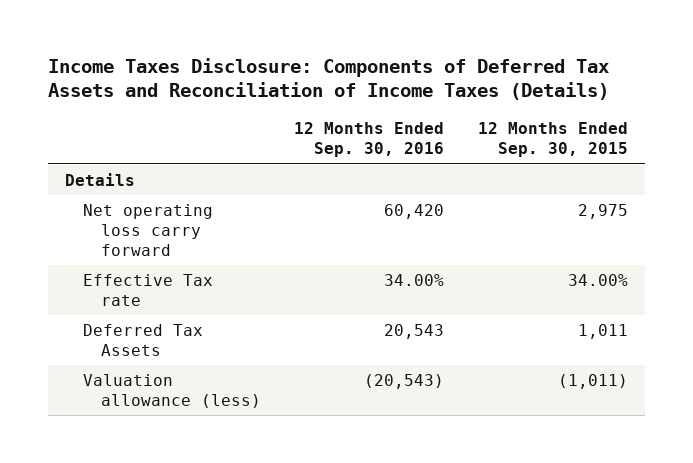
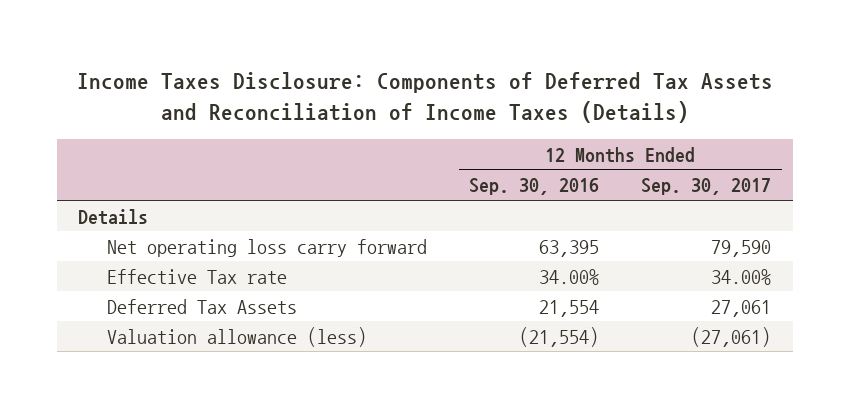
[478,122,629,158] 12 Months Ended Sep. 30, 2015 -> none
none -> [641,178,772,196] Sep. 30, 2017
[384,204,445,220] 60,420 -> [539,239,600,257] 63,395
[384,324,445,340] 20,543 -> [539,299,600,317] 21,554
[364,374,445,390] (20,543) -> [519,326,600,347] (21,554)

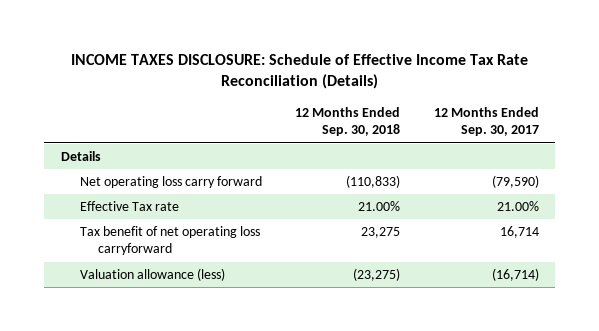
[76,71,773,124] Income Taxes Disclosure: Components of Deferred Tax Assets and Reconciliation of Income Taxes (Details) -> [70,54,528,90] INCOME TAXES DISCLOSURE: Schedule of Effective Income Tax Rate Reconciliation (Details)
[469,178,600,196] Sep. 30, 2016 -> none
none -> [295,107,401,137] 12 Months Ended Sep. 30, 2018
[107,298,298,314] Deferred Tax Assets -> none
[711,239,772,257] 79,590 -> [491,175,539,189] (79,590)
[711,268,772,285] 34.00% -> [496,201,539,212] 21.00%
none -> [79,226,260,256] Tax benefit of net operating loss carryforward
[691,326,772,347] (27,061) -> [491,268,539,282] (16,714)

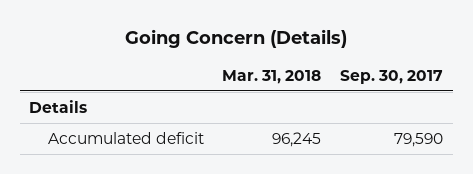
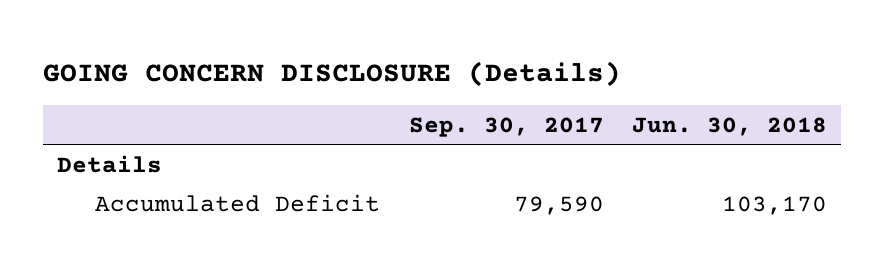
[125,29,348,49] Going Concern (Details) -> [42,60,621,86] GOING CONCERN DISCLOSURE (Details)
[222,69,322,84] Mar. 31, 2018 -> none
none -> [632,116,828,136] Jun. 30, 2018
[47,131,204,144] Accumulated deficit -> [95,193,381,212] Accumulated Deficit

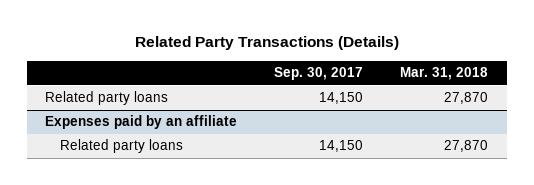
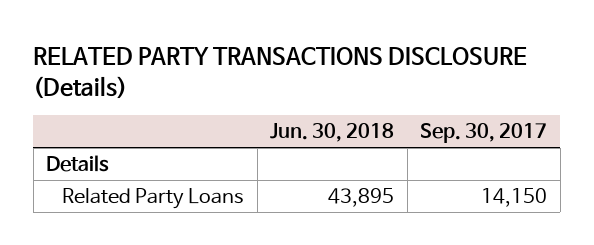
[134,36,399,51] Related Party Transactions (Details) -> [33,47,528,100] RELATED PARTY TRANSACTIONS DISCLOSURE (Details)
[400,67,489,81] Mar. 31, 2018 -> none
none -> [270,123,395,143] Jun. 30, 2018
[45,115,238,130] Expenses paid by an affiliate -> none
[60,139,184,154] Related party loans -> none
none -> [46,155,110,173] Details
[45,91,169,106] Related party loans -> [62,188,245,210] Related Party Loans

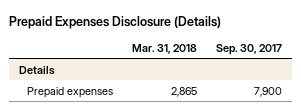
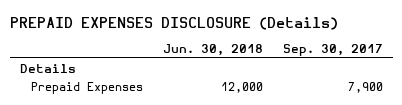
[9,16,222,30] Prepaid Expenses Disclosure (Details) -> [9,16,338,30] PREPAID EXPENSES DISCLOSURE (Details)
[131,43,197,54] Mar. 31, 2018 -> none
none -> [162,44,263,57] Jun. 30, 2018
[26,86,113,98] Prepaid expenses -> [31,81,144,94] Prepaid Expenses

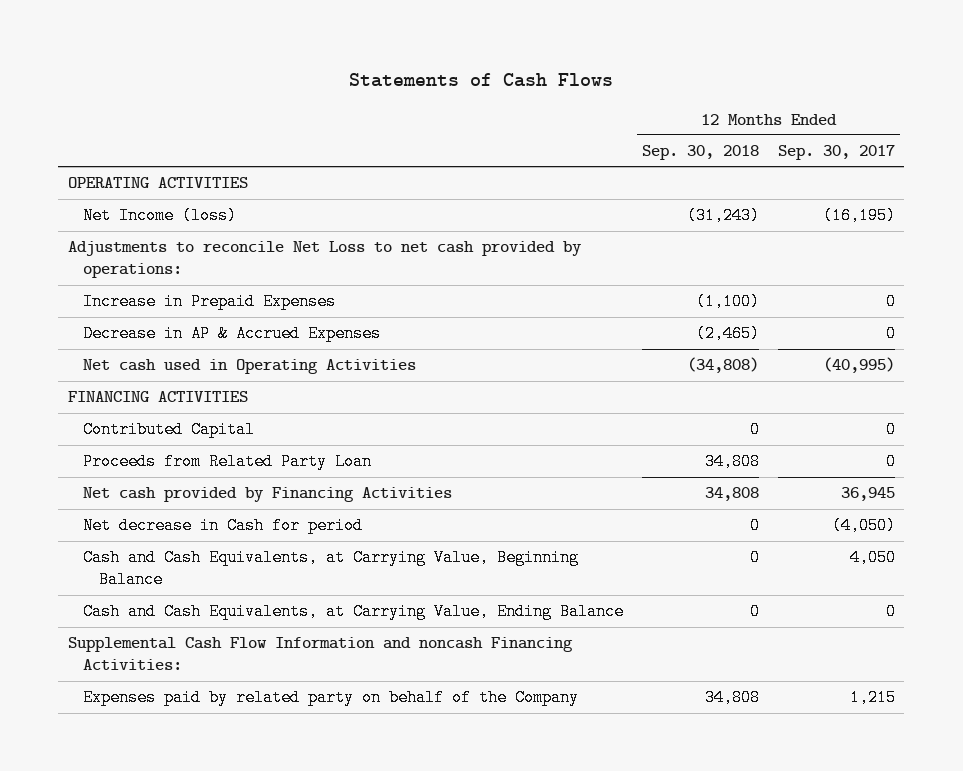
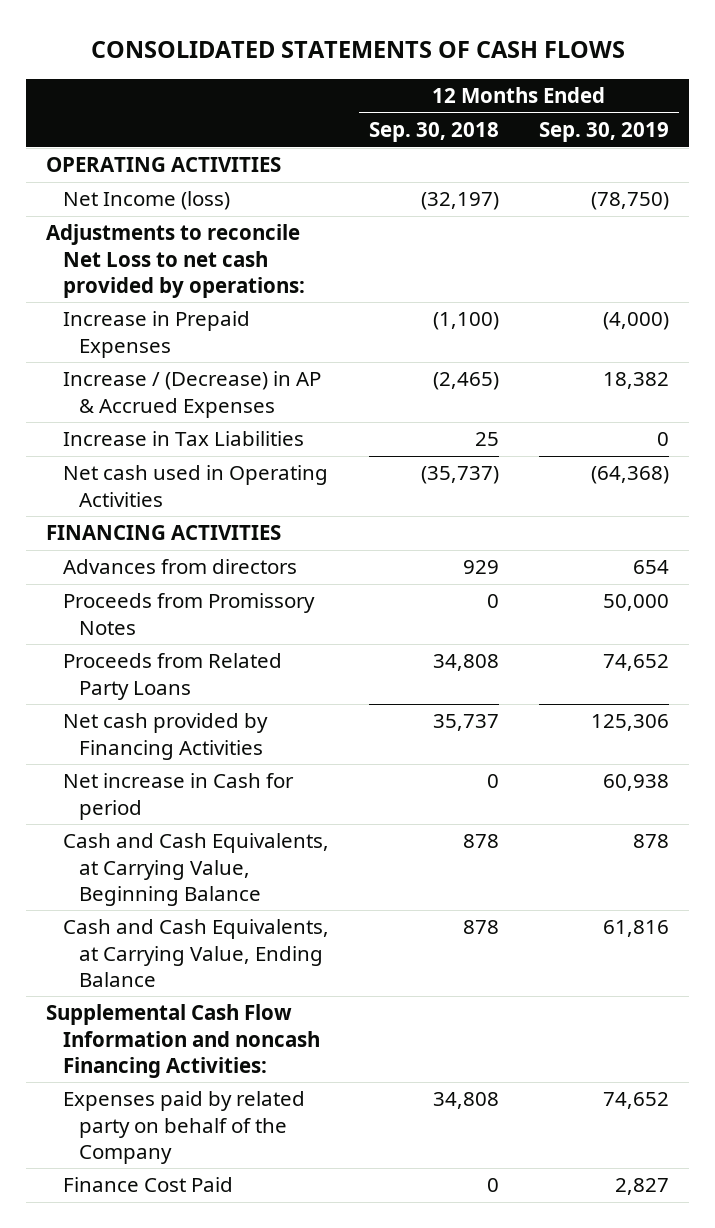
[349,72,614,87] Statements of Cash Flows -> [90,41,625,59] CONSOLIDATED STATEMENTS OF CASH FLOWS
[777,145,895,161] Sep. 30, 2017 -> none
none -> [538,122,669,143] Sep. 30, 2019
[687,207,761,225] (31,243) -> [420,192,499,211] (32,197)
[83,325,382,343] Decrease in AP & Accrued Expenses -> [62,371,321,418] Increase / (Decrease) in AP & Accrued Expenses
none -> [62,431,304,447] Increase in Tax Liabilities
[687,357,760,374] (34,808) -> [420,466,499,485] (35,737)
[83,421,256,439] Contributed Capital -> none
none -> [62,559,297,575] Advances from directors
none -> [62,593,315,635] Proceeds from Promissory Notes
[83,453,373,471] Proceeds from Related Party Loan -> [62,653,282,700] Proceeds from Related Party Loans
[705,487,760,502] 34,808 -> [432,714,499,732] 35,737
[83,517,364,535] Net decrease in Cash for period -> [62,773,294,820] Net increase in Cash for period
[750,549,761,567] 0 -> [462,834,499,849] 878
[750,603,761,621] 0 -> [462,920,499,935] 878
none -> [62,1177,233,1193] Finance Cost Paid

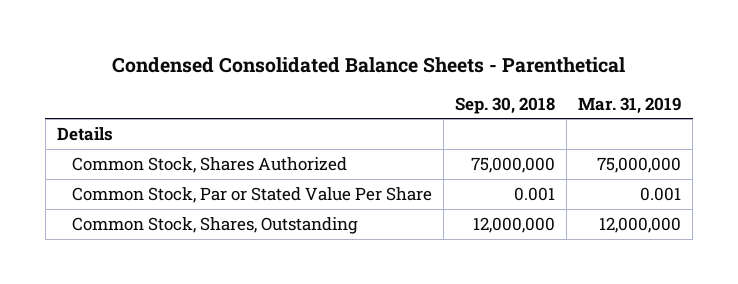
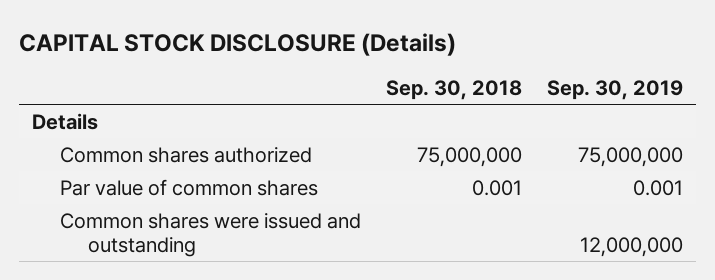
[112,56,626,73] Condensed Consolidated Balance Sheets - Parenthetical -> [19,32,457,56] CAPITAL STOCK DISCLOSURE (Details)
[578,96,682,114] Mar. 31, 2019 -> none
none -> [547,79,684,100] Sep. 30, 2019
[72,216,359,234] Common Stock, Shares, Outstanding -> none
[72,156,348,173] Common Stock, Shares Authorized -> [60,146,313,163] Common shares authorized
[72,186,433,203] Common Stock, Par or Stated Value Per Share -> [60,178,319,196] Par value of common shares
none -> [60,212,362,258] Common shares were issued and outstanding

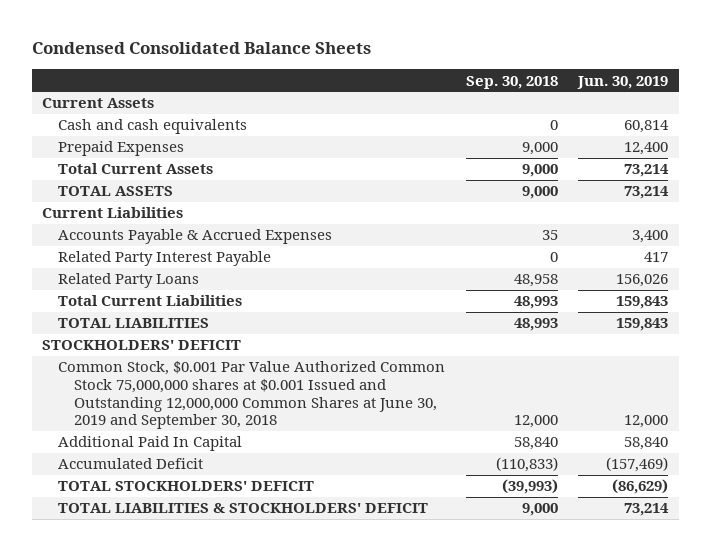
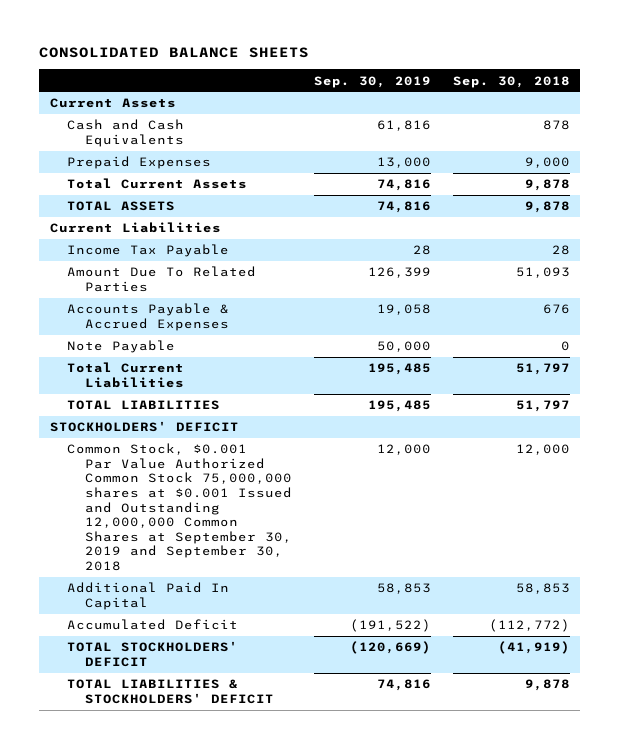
[31,42,371,55] Condensed Consolidated Balance Sheets -> [38,47,309,59] CONSOLIDATED BALANCE SHEETS
[577,75,669,89] Jun. 30, 2019 -> none
none -> [313,75,431,88] Sep. 30, 2019
[57,119,247,135] Cash and cash equivalents -> [67,119,185,147] Cash and Cash Equivalents
[549,120,558,131] 0 -> [542,120,570,131] 878
[521,164,558,178] 9,000 -> [524,179,570,192] 9,878
[521,186,558,200] 9,000 -> [524,201,570,214] 9,878
[57,251,271,267] Related Party Interest Payable -> none
[57,273,199,289] Related Party Loans -> none
none -> [67,244,230,258] Income Tax Payable
none -> [67,266,257,292] Amount Due To Related Parties
[541,230,558,241] 35 -> [542,304,570,315] 676
none -> [67,340,176,354] Note Payable
[513,296,558,310] 48,993 -> [515,363,570,376] 51,797
[513,318,558,332] 48,993 -> [515,400,570,413] 51,797
[57,361,445,430] Common Stock, $0.001 Par Value Authorized Common Stock 75,000,000 shares at $0.001 Issued and Outstanding 12,000,000 Common Shares at June 30, 2019 and September 30, 2018 -> [67,443,293,571] Common Stock, $0.001 Par Value Authorized Common Stock 75,000,000 shares at $0.001 Issued and Outstanding 12,000,000 Common Shares at September 30, 2019 and September 30, 2018
[513,437,558,451] 58,840 -> [515,583,570,595] 58,853
[495,457,558,473] (110,833) -> [488,619,570,633] (112,772)
[501,479,558,495] (39,993) -> [497,641,570,655] (41,919)
[521,503,558,517] 9,000 -> [524,679,570,692] 9,878

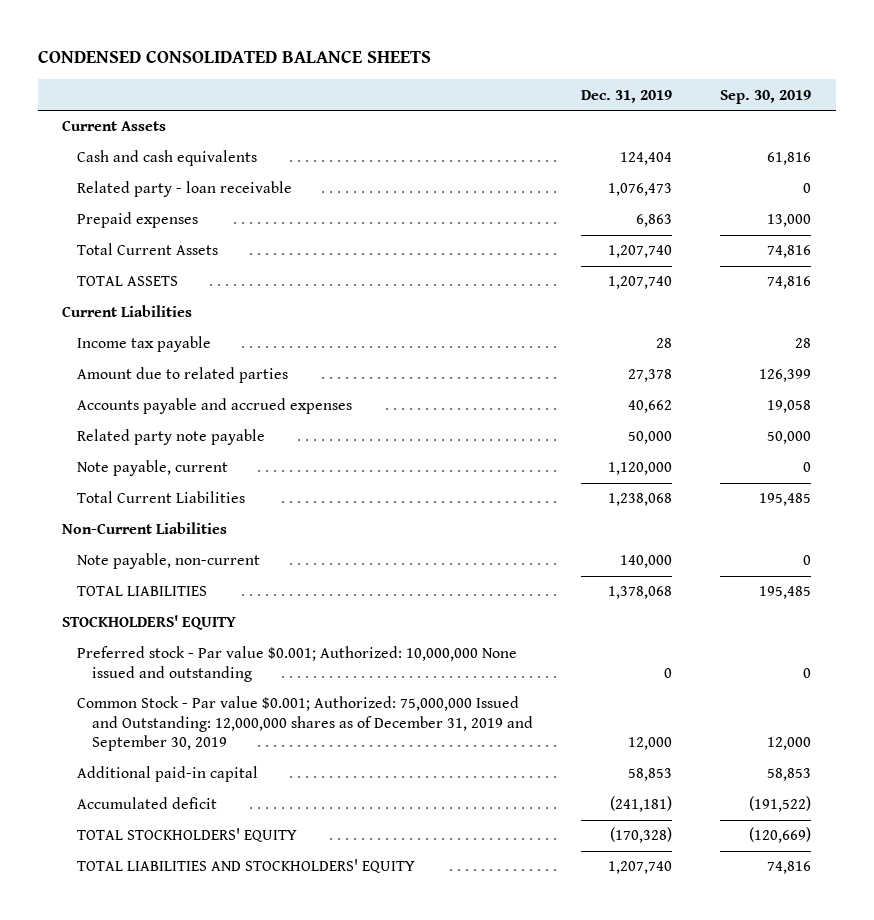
[38,47,309,59] CONSOLIDATED BALANCE SHEETS -> [38,50,432,64] CONDENSED CONSOLIDATED BALANCE SHEETS
[452,75,570,88] Sep. 30, 2018 -> none
none -> [581,89,673,103] Dec. 31, 2019
[67,119,185,147] Cash and Cash Equivalents -> [77,150,258,167] Cash and cash equivalents
none -> [77,181,293,198] Related party - loan receivable
[67,156,212,170] Prepaid Expenses -> [77,212,199,229] Prepaid expenses
[67,244,230,258] Income Tax Payable -> [77,336,212,353] Income tax payable
[67,266,257,292] Amount Due To Related Parties -> [77,367,289,384] Amount due to related parties
[67,303,230,331] Accounts Payable & Accrued Expenses -> [77,398,353,415] Accounts payable and accrued expenses
none -> [77,429,266,446] Related party note payable
[67,340,176,354] Note Payable -> [77,460,229,477] Note payable, current
[376,341,431,353] 50,000 -> [803,462,812,473] 0
none -> [62,522,228,535] Non-Current Liabilities
none -> [77,553,261,570] Note payable, non-current
[49,421,239,433] STOCKHOLDERS' DEFICIT -> [62,615,237,631] STOCKHOLDERS' EQUITY
none -> [77,646,518,682] Preferred stock - Par value $0.001; Authorized: 10,000,000 None issued and outstanding
[67,443,293,571] Common Stock, $0.001 Par Value Authorized Common Stock 75,000,000 shares at $0.001 Issued and Outstanding 12,000,000 Common Shares at September 30, 2019 and September 30, 2018 -> [77,696,533,752] Common Stock - Par value $0.001; Authorized: 75,000,000 Issued and Outstanding: 12,000,000 shares as of December 31, 2019 and September 30, 2019
[67,582,230,610] Additional Paid In Capital -> [77,766,259,783] Additional paid-in capital
[67,619,239,631] Accumulated Deficit -> [77,797,218,810] Accumulated deficit
[67,641,239,667] TOTAL STOCKHOLDERS' DEFICIT -> [77,828,298,843] TOTAL STOCKHOLDERS' EQUITY
[67,679,275,704] TOTAL LIABILITIES & STOCKHOLDERS' DEFICIT -> [77,859,416,874] TOTAL LIABILITIES AND STOCKHOLDERS' EQUITY

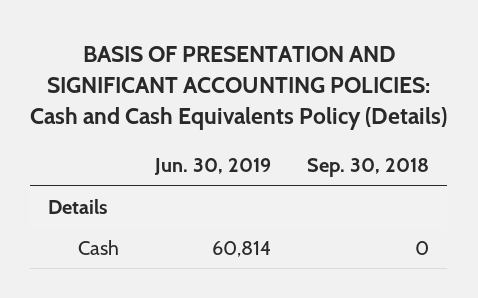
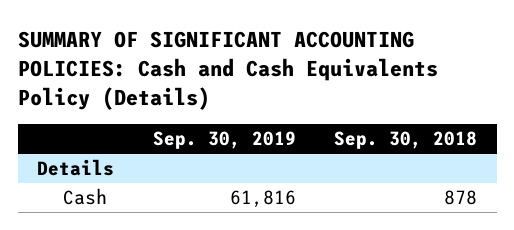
[29,45,447,131] BASIS OF PRESENTATION AND SIGNIFICANT ACCOUNTING POLICIES: Cash and Cash Equivalents Policy (Details) -> [17,30,438,111] SUMMARY OF SIGNIFICANT ACCOUNTING POLICIES: Cash and Cash Equivalents Policy (Details)
[154,157,272,175] Jun. 30, 2019 -> none
none -> [152,131,296,150] Sep. 30, 2019
[415,240,430,255] 0 -> [444,190,478,206] 878

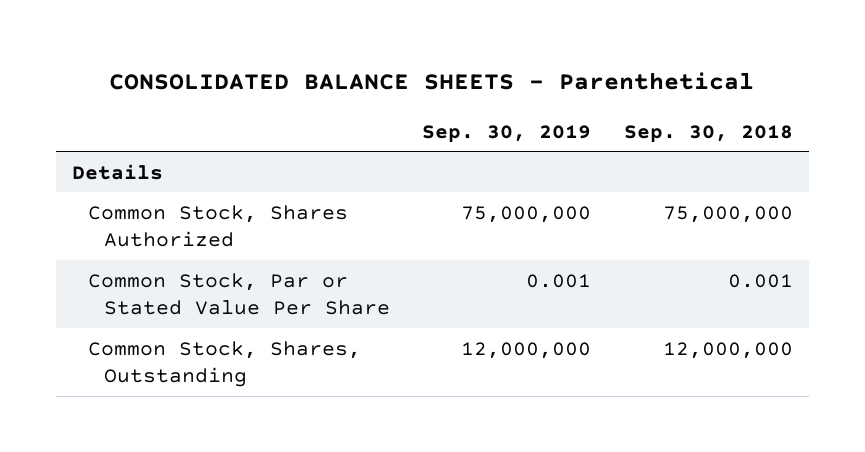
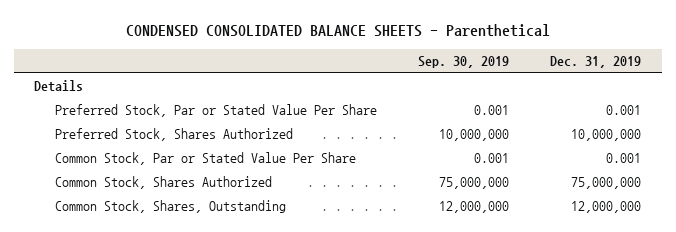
[109,72,755,91] CONSOLIDATED BALANCE SHEETS - Parenthetical -> [125,24,550,38] CONDENSED CONSOLIDATED BALANCE SHEETS - Parenthetical
[623,124,793,143] Sep. 30, 2018 -> none
none -> [550,56,642,69] Dec. 31, 2019
none -> [55,104,378,118] Preferred Stock, Par or Stated Value Per Share
none -> [55,128,294,142] Preferred Stock, Shares Authorized
[88,204,349,247] Common Stock, Shares Authorized -> [55,176,273,190] Common Stock, Shares Authorized

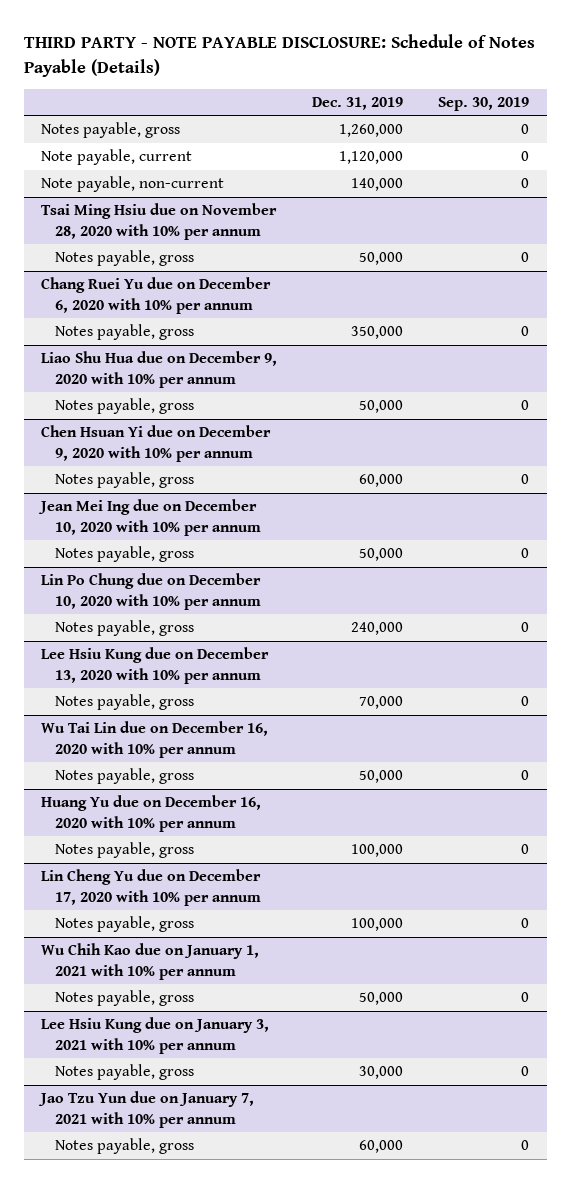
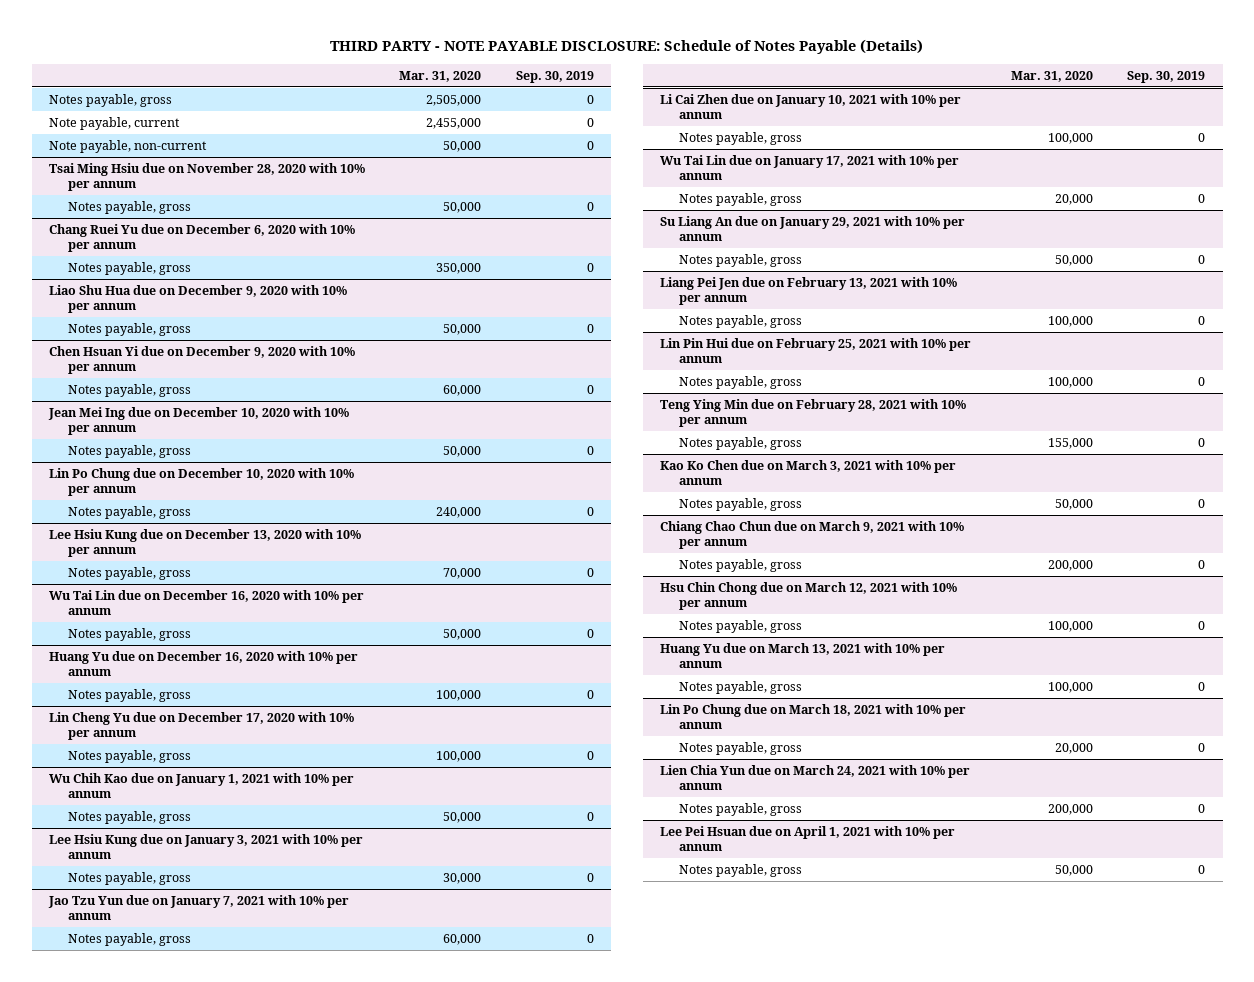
[312,96,404,110] Dec. 31, 2019 -> none
none -> [399,70,482,82] Mar. 31, 2020
none -> [660,93,962,120] Li Cai Zhen due on January 10, 2021 with 10% per annum
none -> [679,131,803,145] Notes payable, gross
none -> [660,154,960,181] Wu Tai Lin due on January 17, 2021 with 10% per annum
none -> [679,192,803,206] Notes payable, gross
none -> [660,215,966,242] Su Liang An due on January 29, 2021 with 10% per annum
none -> [679,253,803,267] Notes payable, gross
none -> [660,276,958,306] Liang Pei Jen due on February 13, 2021 with 10% per annum
none -> [679,314,803,328] Notes payable, gross
none -> [660,337,972,364] Lin Pin Hui due on February 25, 2021 with 10% per annum
none -> [679,375,803,389] Notes payable, gross
none -> [660,398,967,428] Teng Ying Min due on February 28, 2021 with 10% per annum
none -> [679,436,803,450] Notes payable, gross
none -> [660,459,957,486] Kao Ko Chen due on March 3, 2021 with 10% per annum
none -> [679,497,803,511] Notes payable, gross
none -> [660,520,965,550] Chiang Chao Chun due on March 9, 2021 with 10% per annum
none -> [679,558,803,572] Notes payable, gross
none -> [660,581,958,611] Hsu Chin Chong due on March 12, 2021 with 10% per annum
none -> [679,619,803,633] Notes payable, gross
none -> [660,642,946,669] Huang Yu due on March 13, 2021 with 10% per annum
none -> [679,680,803,694] Notes payable, gross
none -> [660,703,967,730] Lin Po Chung due on March 18, 2021 with 10% per annum
none -> [679,741,803,755] Notes payable, gross
none -> [660,764,971,791] Lien Chia Yun due on March 24, 2021 with 10% per annum
none -> [679,802,803,816] Notes payable, gross
none -> [660,825,956,852] Lee Pei Hsuan due on April 1, 2021 with 10% per annum
none -> [679,863,803,877] Notes payable, gross

